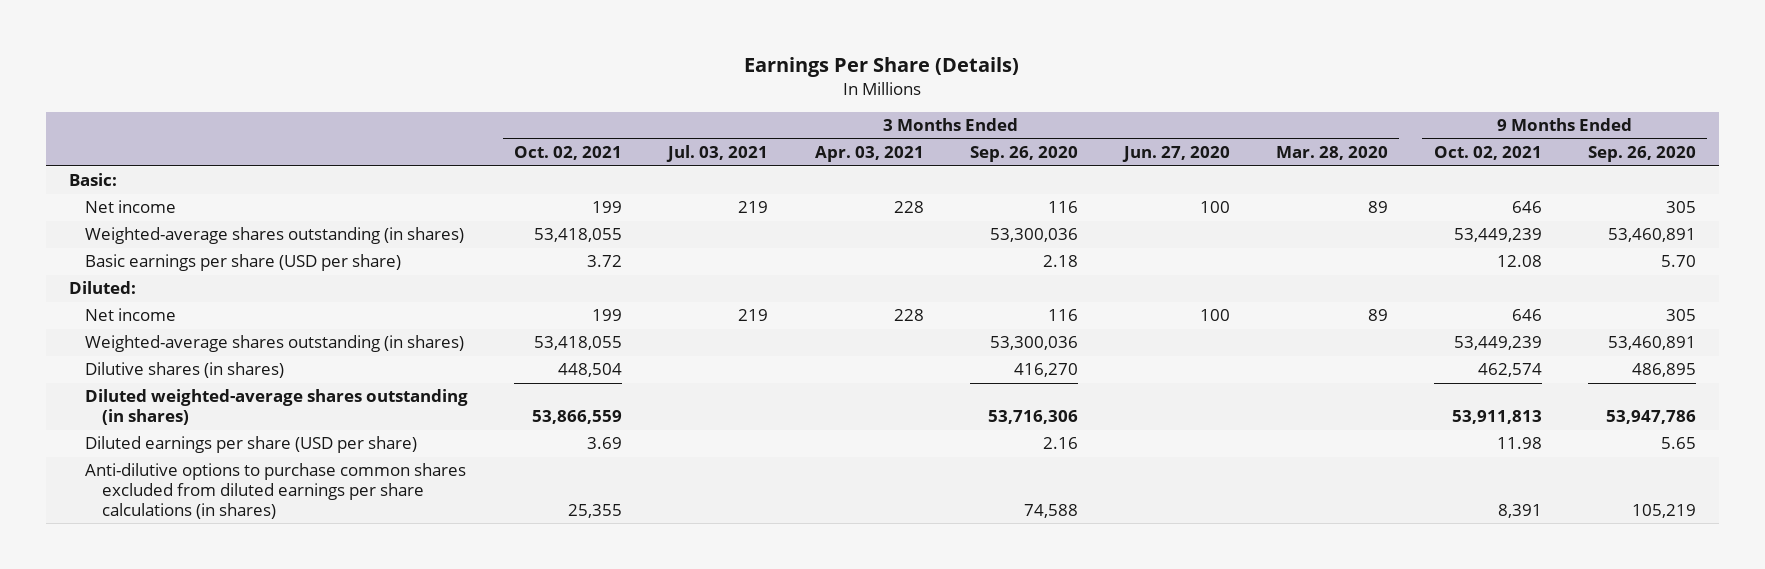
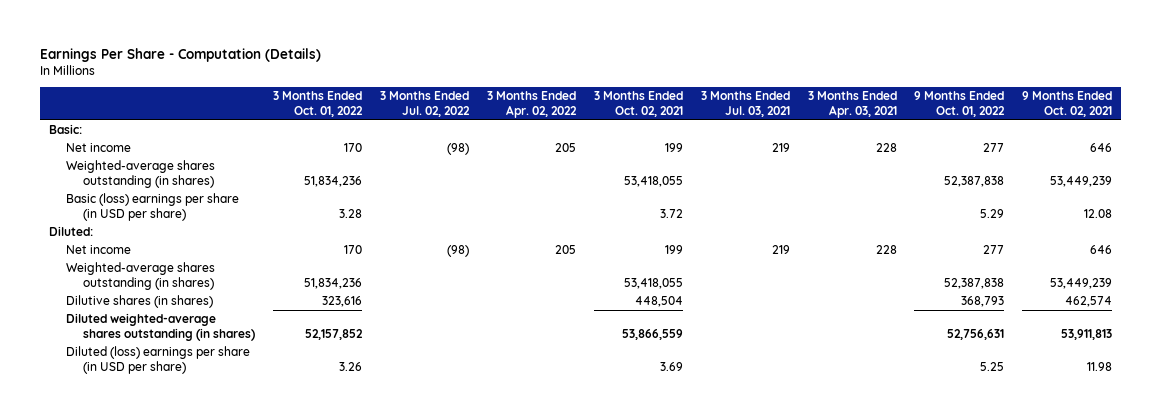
[744,57,1020,78] Earnings Per Share (Details) -> [40,47,322,62] Earnings Per Share - Computation (Details)
[969,146,1078,163] Sep. 26, 2020 -> none
[1121,146,1230,163] Jun. 27, 2020 -> none
[1275,146,1388,161] Mar. 28, 2020 -> none
[1587,146,1696,163] Sep. 26, 2020 -> none
none -> [273,90,364,117] 3 Months Ended Oct. 01, 2022
none -> [380,90,471,117] 3 Months Ended Jul. 02, 2022
none -> [486,90,577,118] 3 Months Ended Apr. 02, 2022
none -> [914,90,1006,117] 9 Months Ended Oct. 01, 2022
[85,254,402,272] Basic earnings per share (USD per share) -> [66,193,240,222] Basic (loss) earnings per share (in USD per share)
[85,463,467,520] Anti-dilutive options to purchase common shares excluded from diluted earnings per share calculations (in shares) -> none
[85,436,418,454] Diluted earnings per share (USD per share) -> [66,346,251,375] Diluted (loss) earnings per share (in USD per share)

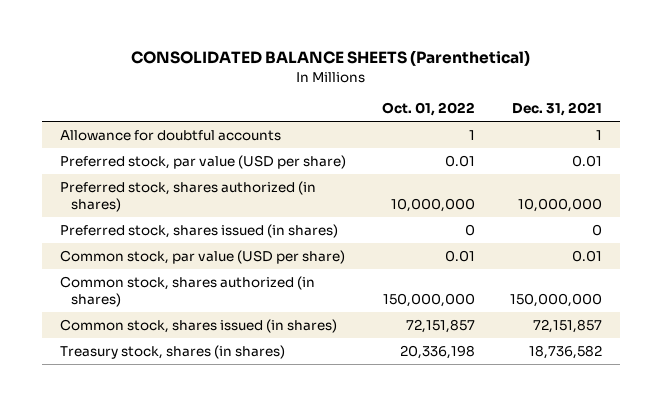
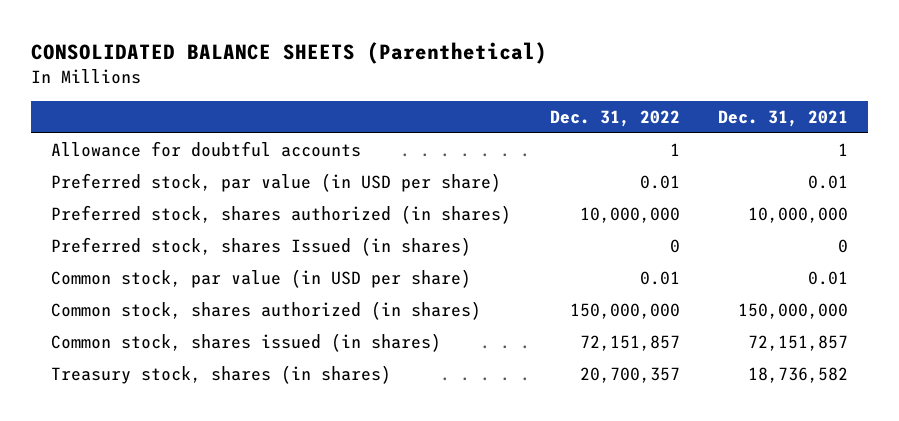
[381,102,475,117] Oct. 01, 2022 -> none
none -> [549,109,680,127] Dec. 31, 2022
[59,154,346,169] Preferred stock, par value (USD per share) -> [50,173,501,193] Preferred stock, par value (in USD per share)
[59,223,338,238] Preferred stock, shares issued (in shares) -> [50,237,471,257] Preferred stock, shares Issued (in shares)
[59,249,345,264] Common stock, par value (USD per share) -> [50,269,471,289] Common stock, par value (in USD per share)

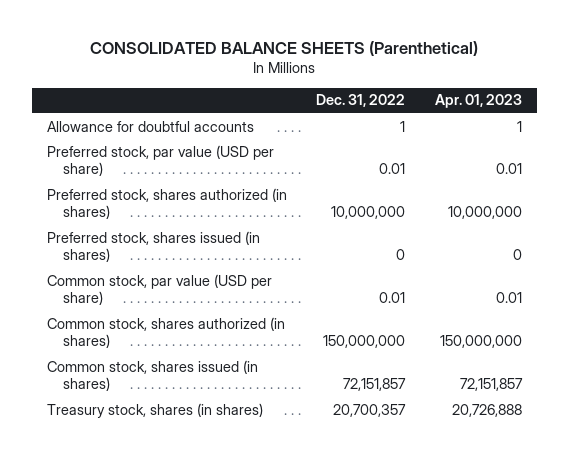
[718,109,849,127] Dec. 31, 2021 -> none
none -> [435,94,523,109] Apr. 01, 2023
[50,173,501,193] Preferred stock, par value (in USD per share) -> [46,144,274,177] Preferred stock, par value (USD per share)
[50,237,471,257] Preferred stock, shares Issued (in shares) -> [46,230,260,263] Preferred stock, shares issued (in shares)
[50,269,471,289] Common stock, par value (in USD per share) -> [46,273,272,306] Common stock, par value (USD per share)

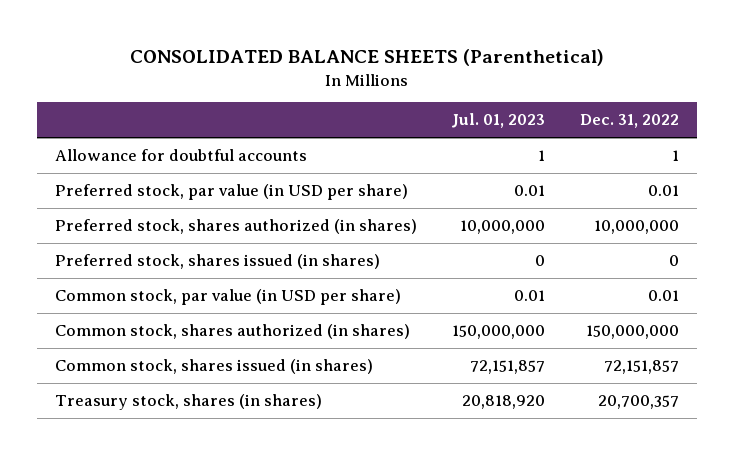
[435,94,523,109] Apr. 01, 2023 -> none
none -> [451,113,546,129] Jul. 01, 2023
[46,144,274,177] Preferred stock, par value (USD per share) -> [54,184,408,201] Preferred stock, par value (in USD per share)
[46,273,272,306] Common stock, par value (USD per share) -> [54,289,401,306] Common stock, par value (in USD per share)

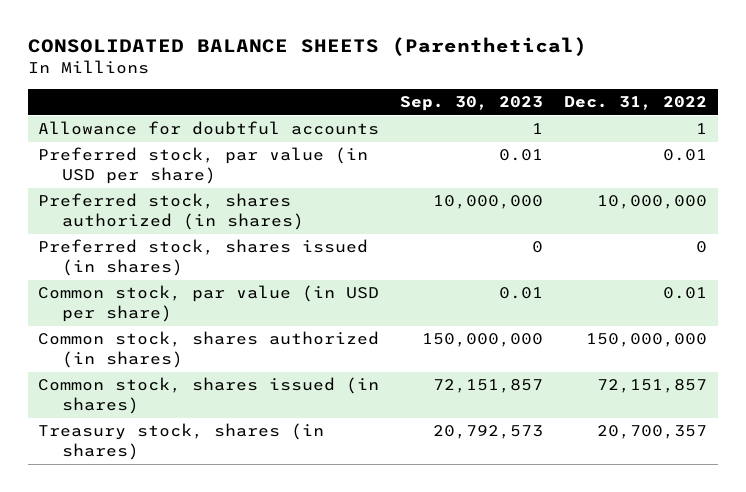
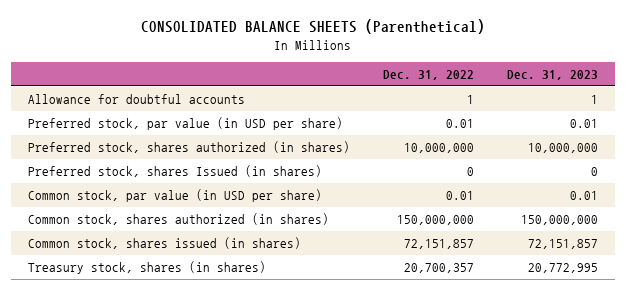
[400,96,544,112] Sep. 30, 2023 -> none
none -> [507,70,599,81] Dec. 31, 2023
[38,239,369,277] Preferred stock, shares issued (in shares) -> [27,165,322,178] Preferred stock, shares Issued (in shares)

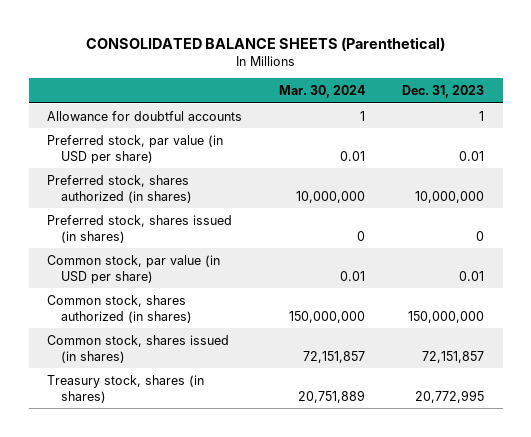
[382,70,474,81] Dec. 31, 2022 -> none
none -> [279,85,366,99] Mar. 30, 2024
[27,165,322,178] Preferred stock, shares Issued (in shares) -> [47,214,233,243] Preferred stock, shares issued (in shares)

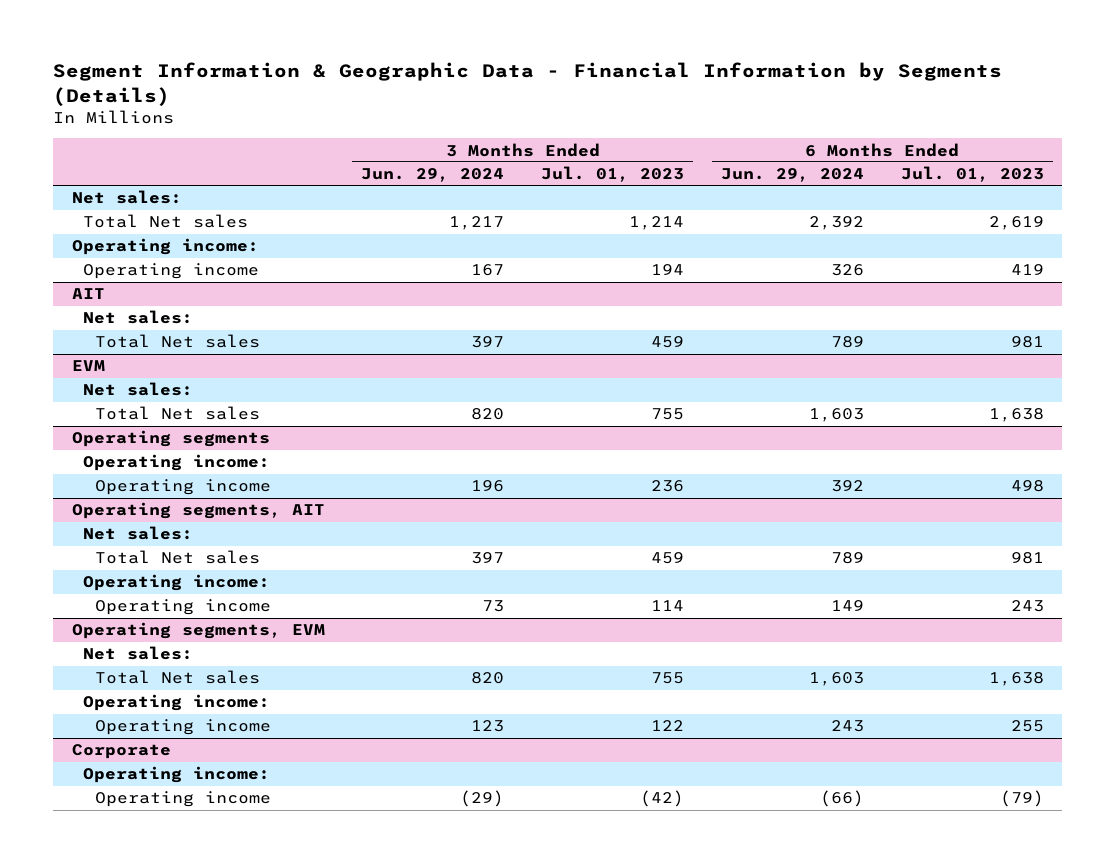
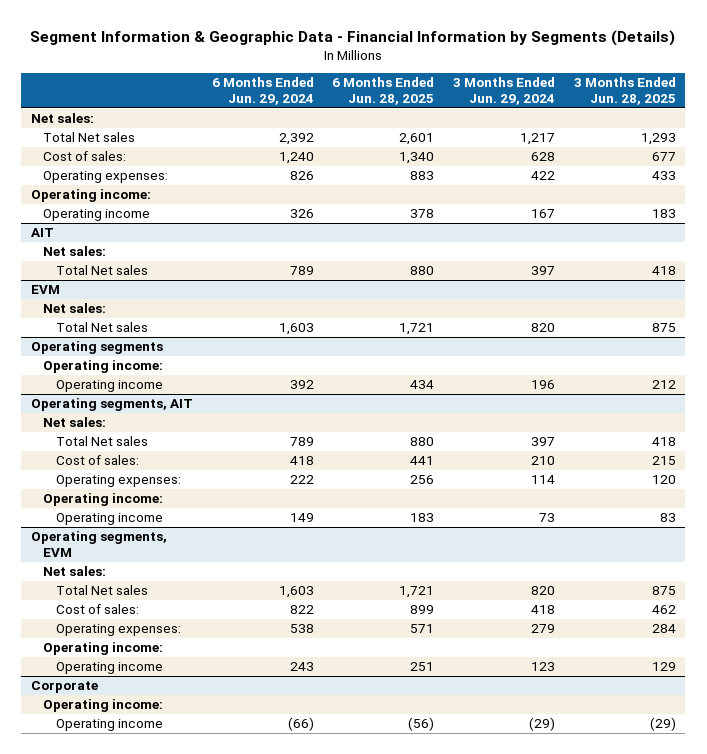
[541,166,685,183] Jul. 01, 2023 -> none
[900,166,1044,183] Jul. 01, 2023 -> none
none -> [332,77,435,106] 6 Months Ended Jun. 28, 2025
none -> [573,77,676,106] 3 Months Ended Jun. 28, 2025
none -> [43,151,127,162] Cost of sales:
none -> [43,171,169,184] Operating expenses:
none -> [55,455,139,466] Cost of sales:
none -> [55,475,181,488] Operating expenses:
none -> [55,604,139,615] Cost of sales:
none -> [55,624,181,637] Operating expenses:

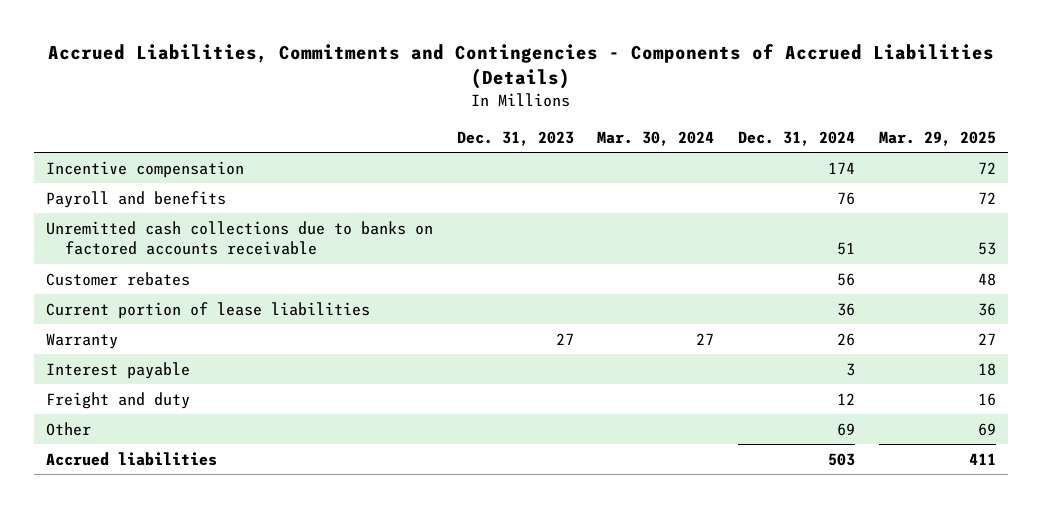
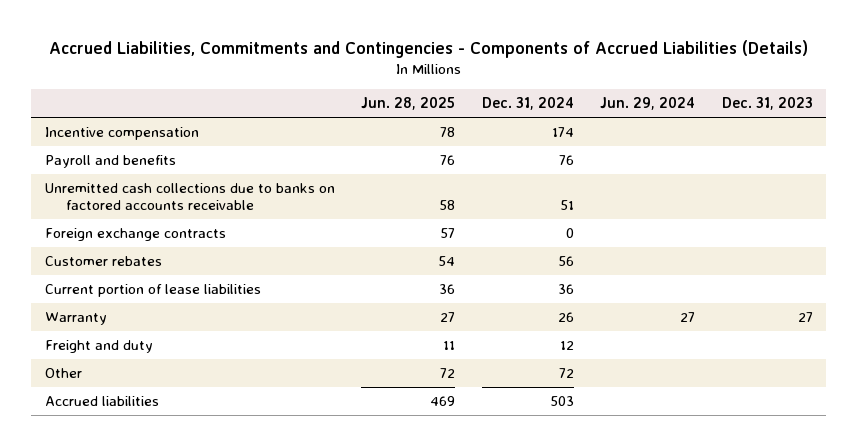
[597,130,715,146] Mar. 30, 2024 -> none
[878,130,996,146] Mar. 29, 2025 -> none
none -> [361,97,456,111] Jun. 28, 2025
none -> [600,97,696,111] Jun. 29, 2024
none -> [44,228,226,242] Foreign exchange contracts
[45,361,190,379] Interest payable -> none
[836,422,855,436] 69 -> [558,368,574,379] 72

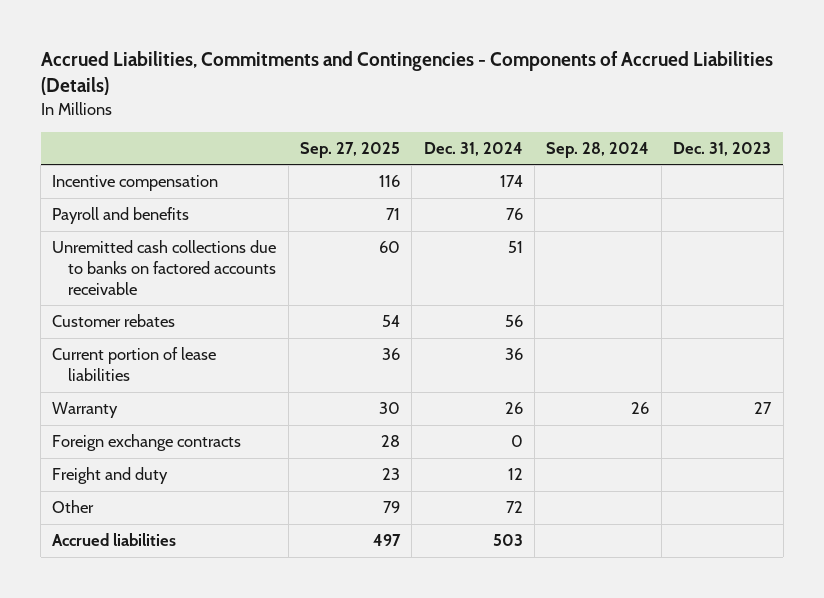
[361,97,456,111] Jun. 28, 2025 -> none
[600,97,696,111] Jun. 29, 2024 -> none
none -> [300,141,401,158] Sep. 27, 2025
none -> [546,141,650,158] Sep. 28, 2024
[44,228,226,242] Foreign exchange contracts -> [52,434,242,452] Foreign exchange contracts

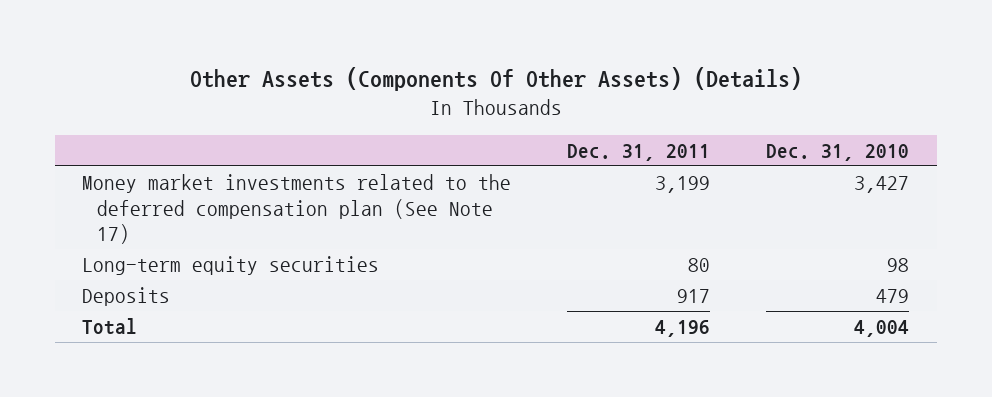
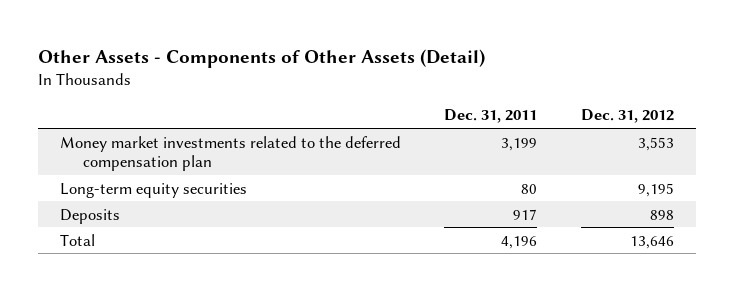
[189,67,802,92] Other Assets (Components Of Other Assets) (Details) -> [37,49,485,69] Other Assets - Components of Other Assets (Detail)
[766,143,910,161] Dec. 31, 2010 -> none
none -> [580,109,674,124] Dec. 31, 2012
[82,174,512,245] Money market investments related to the deferred compensation plan (See Note 17) -> [59,135,401,171] Money market investments related to the deferred compensation plan

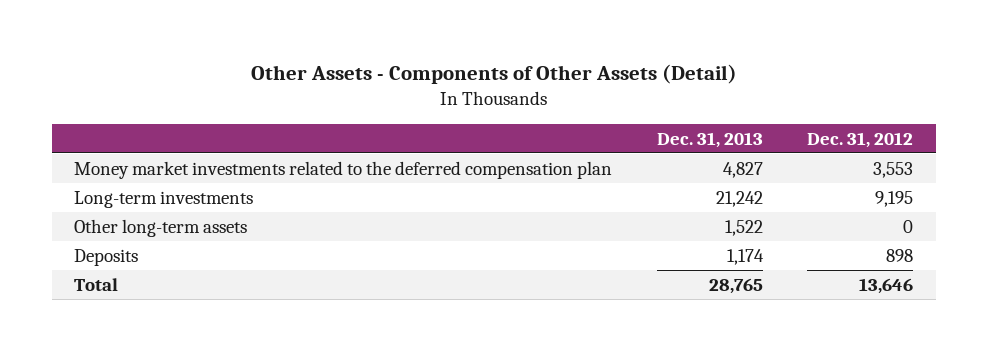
[444,109,538,124] Dec. 31, 2011 -> none
none -> [656,131,763,148] Dec. 31, 2013
[59,182,247,198] Long-term equity securities -> [73,190,253,208] Long-term investments
none -> [73,218,247,237] Other long-term assets

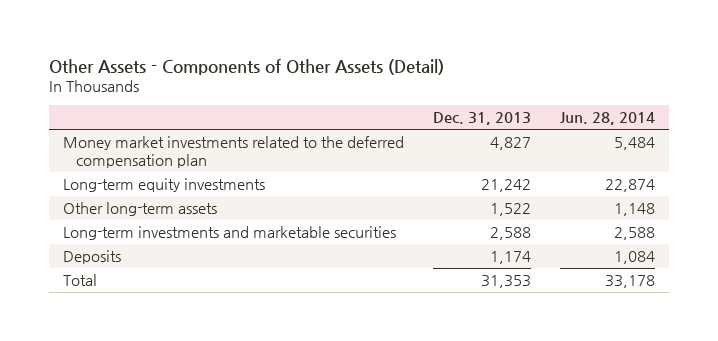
[807,131,914,148] Dec. 31, 2012 -> none
none -> [559,112,655,126] Jun. 28, 2014
[73,190,253,208] Long-term investments -> [63,178,266,193] Long-term equity investments
none -> [63,226,397,241] Long-term investments and marketable securities
[708,277,763,294] 28,765 -> [481,275,532,289] 31,353

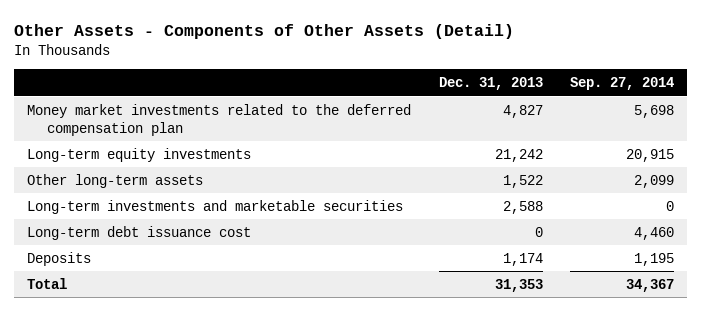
[559,112,655,126] Jun. 28, 2014 -> none
none -> [569,77,674,91] Sep. 27, 2014
none -> [27,225,252,240] Long-term debt issuance cost

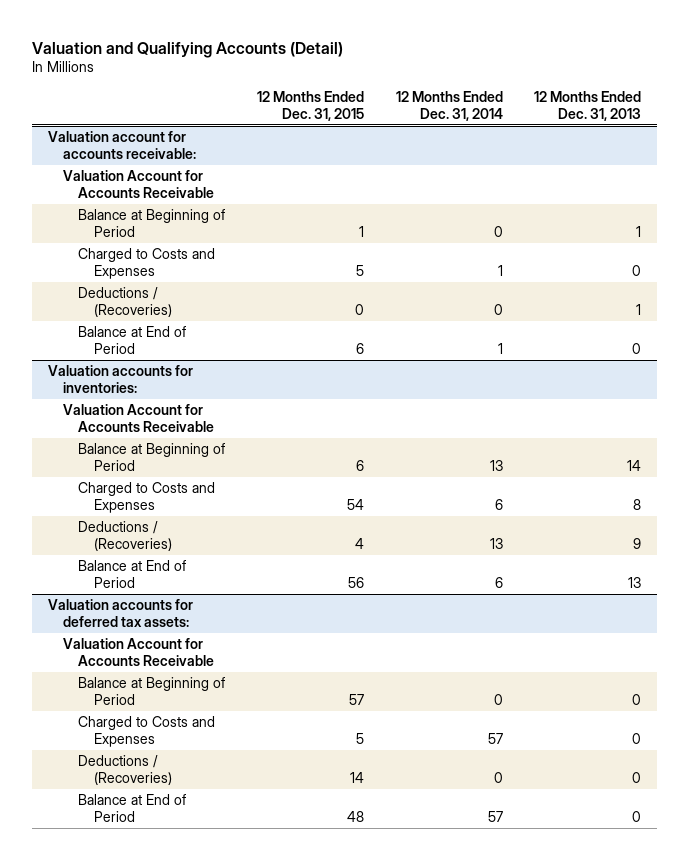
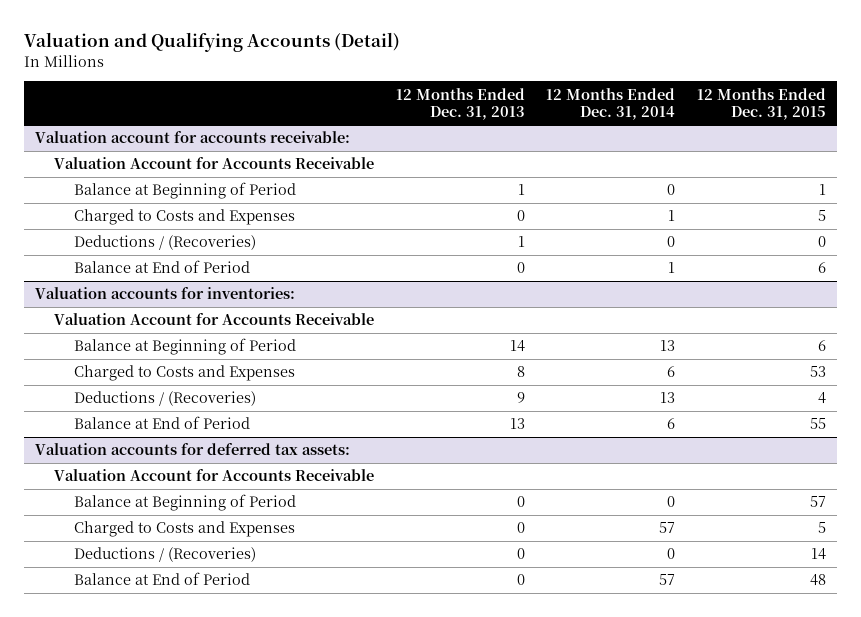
[347,499,365,511] 54 -> [810,366,827,378] 53
[348,577,365,589] 56 -> [810,418,827,430] 55

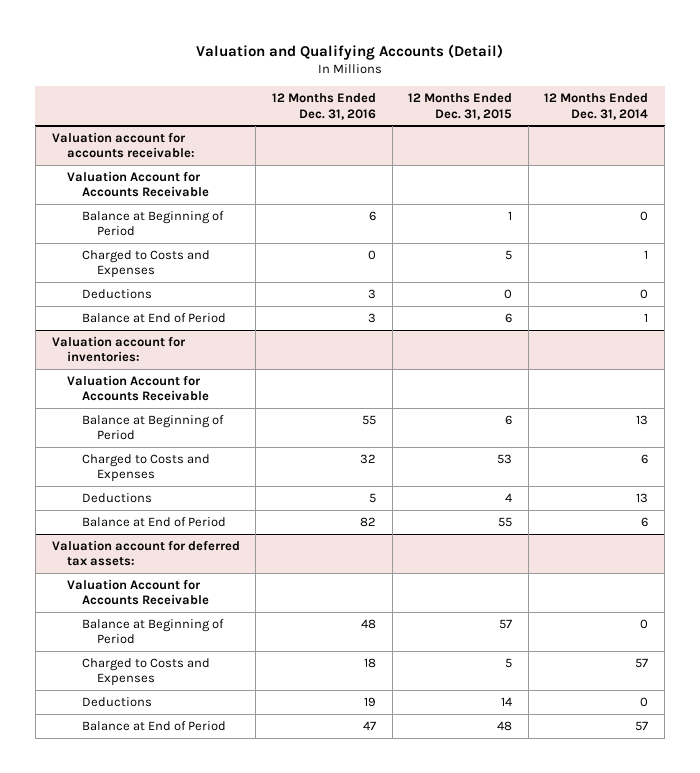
[395,87,525,120] 12 Months Ended Dec. 31, 2013 -> none
none -> [271,93,376,120] 12 Months Ended Dec. 31, 2016
[74,235,257,251] Deductions / (Recoveries) -> [81,289,152,300] Deductions
[34,287,295,300] Valuation accounts for inventories: -> [51,336,186,363] Valuation account for inventories:
[74,391,257,407] Deductions / (Recoveries) -> [81,493,152,504] Deductions
[34,443,350,456] Valuation accounts for deferred tax assets: -> [51,540,240,567] Valuation account for deferred tax assets:
[74,547,257,563] Deductions / (Recoveries) -> [81,697,152,708] Deductions

